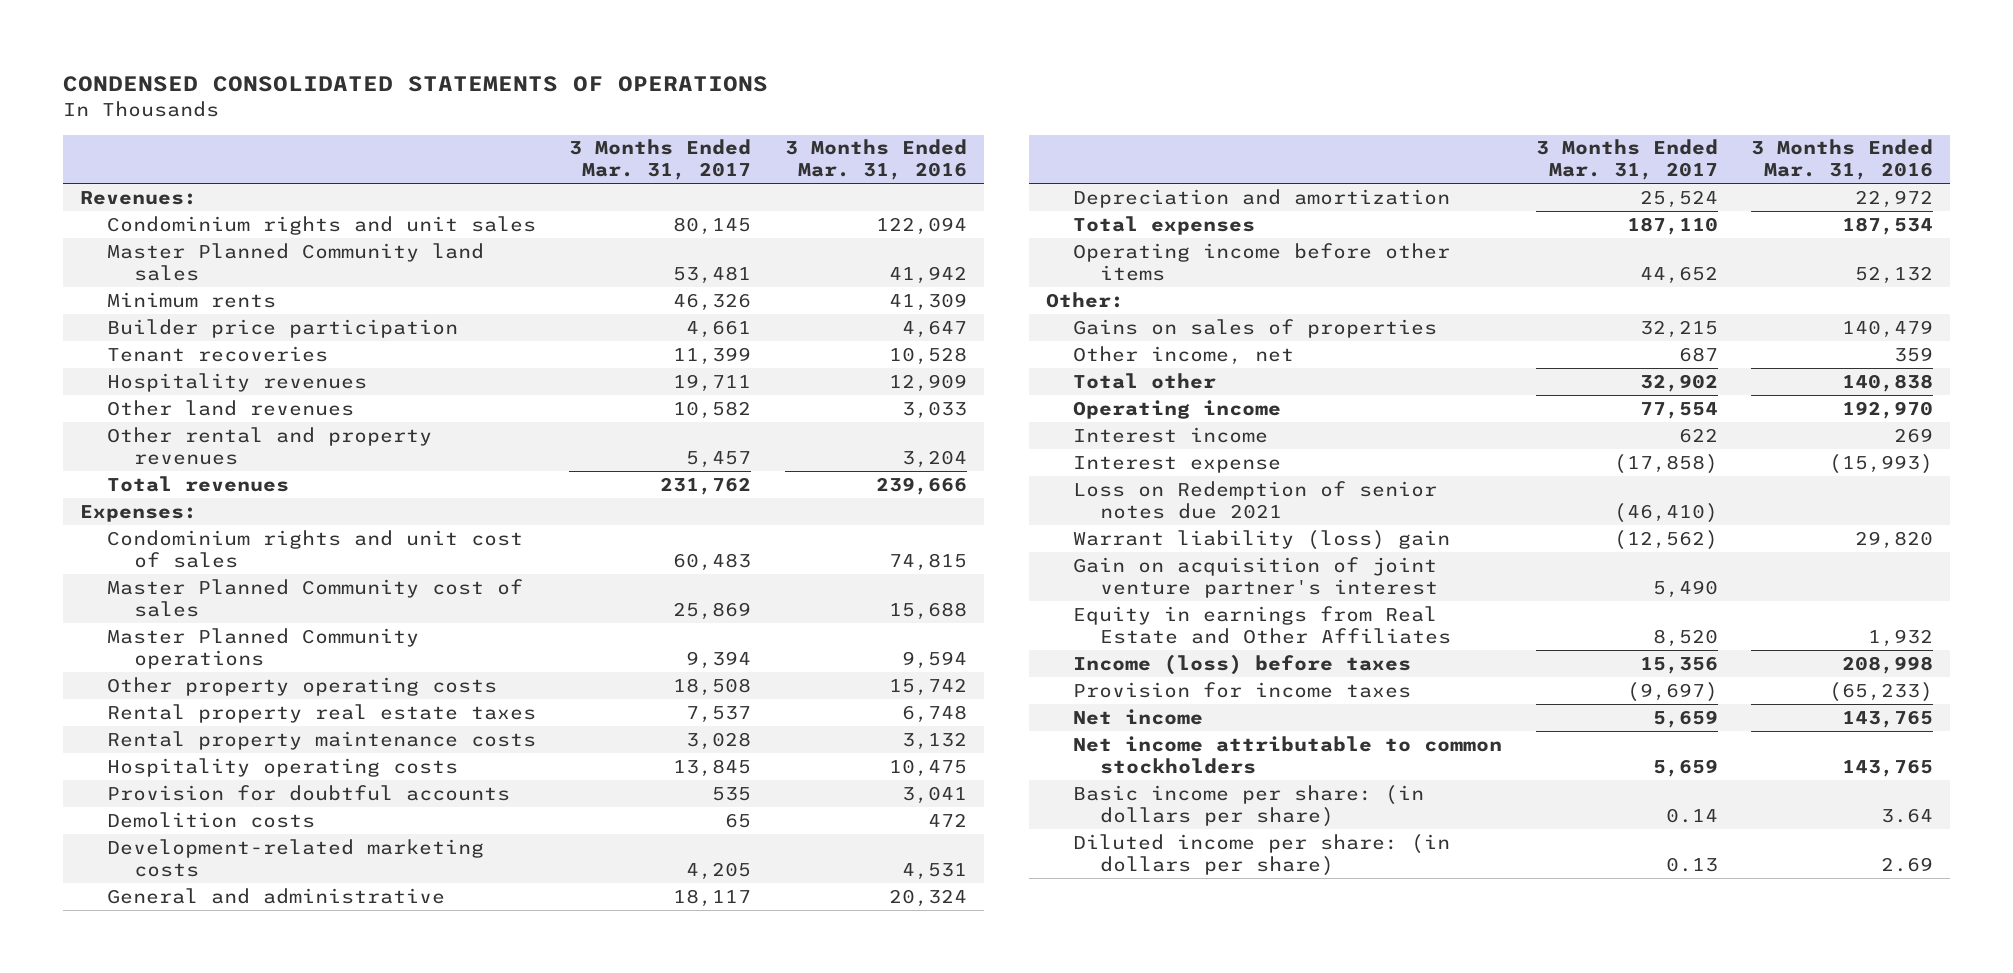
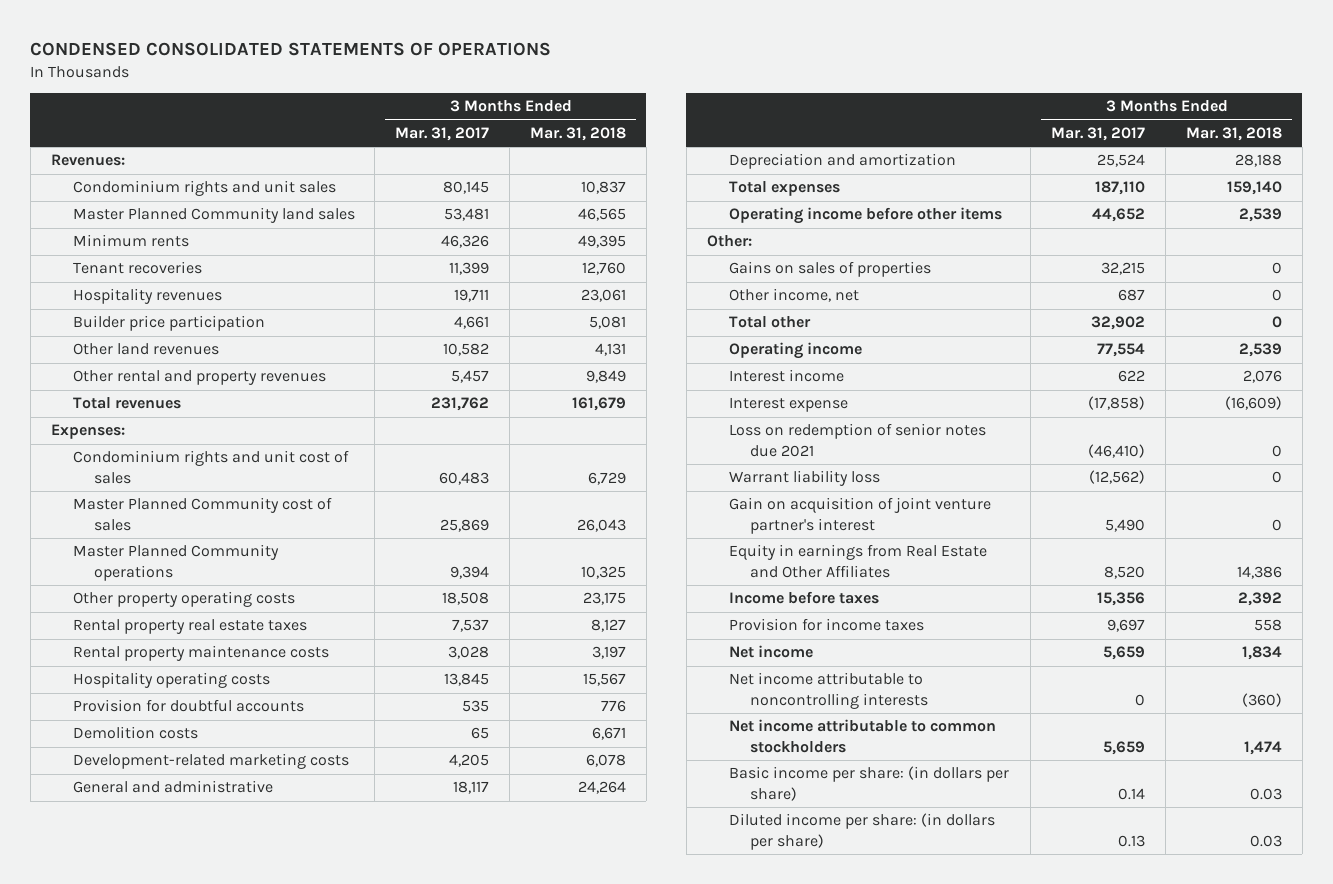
[784,139,967,181] 3 Months Ended Mar. 31, 2016 -> none
none -> [529,126,626,141] Mar. 31, 2018
[106,318,458,338] Builder price participation -> [72,315,265,332] Builder price participation
[1073,480,1438,519] Loss on Redemption of senior notes due 2021 -> [728,423,986,458] Loss on redemption of senior notes due 2021
[1073,529,1451,550] Warrant liability (loss) gain -> [728,470,880,487] Warrant liability loss
[1073,653,1412,675] Income (loss) before taxes -> [728,591,879,605] Income before taxes
[1626,681,1718,702] (9,697) -> [1107,619,1146,633] 9,697
none -> [728,672,929,710] Net income attributable to noncontrolling interests

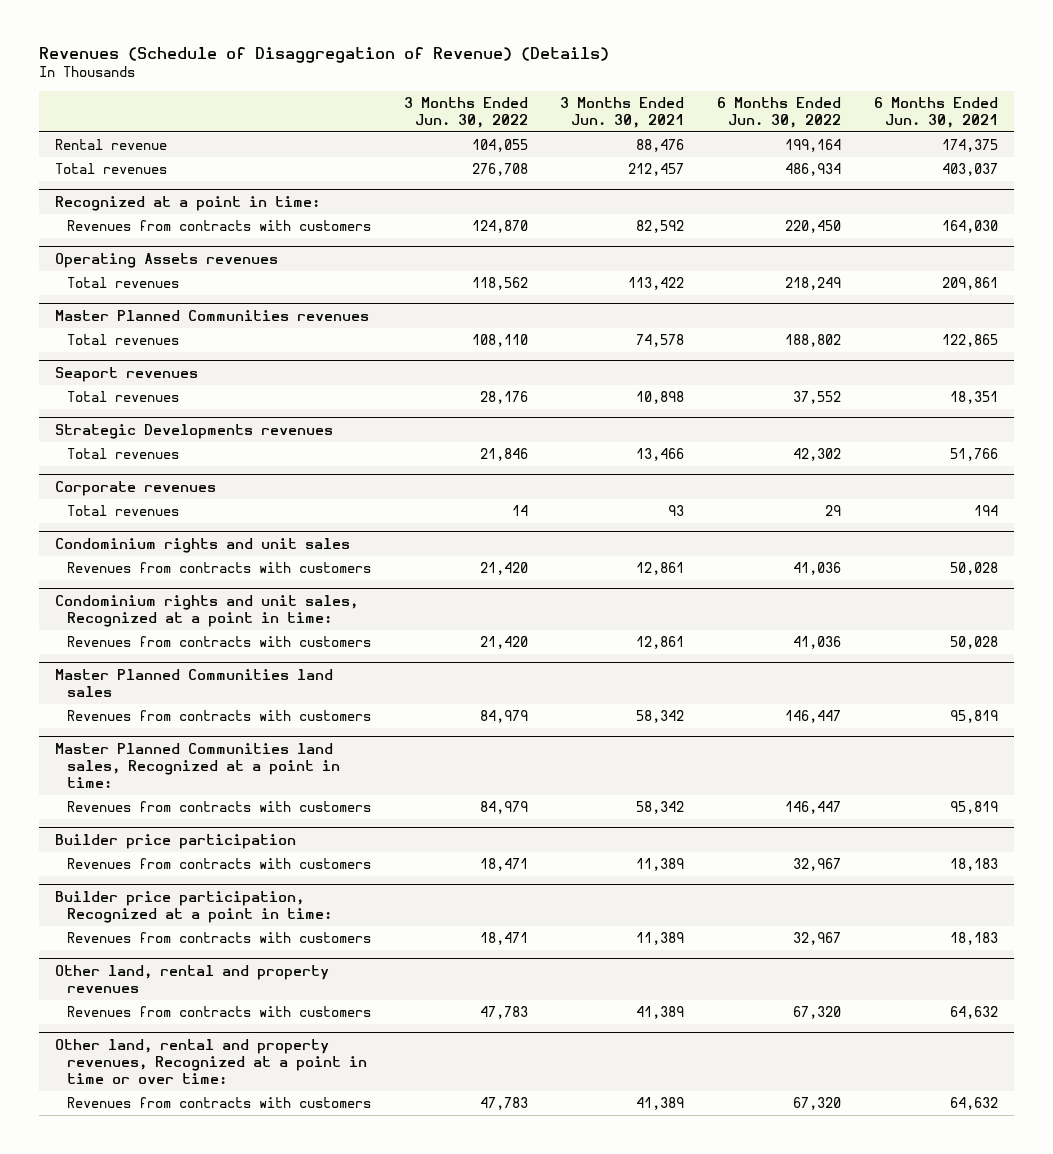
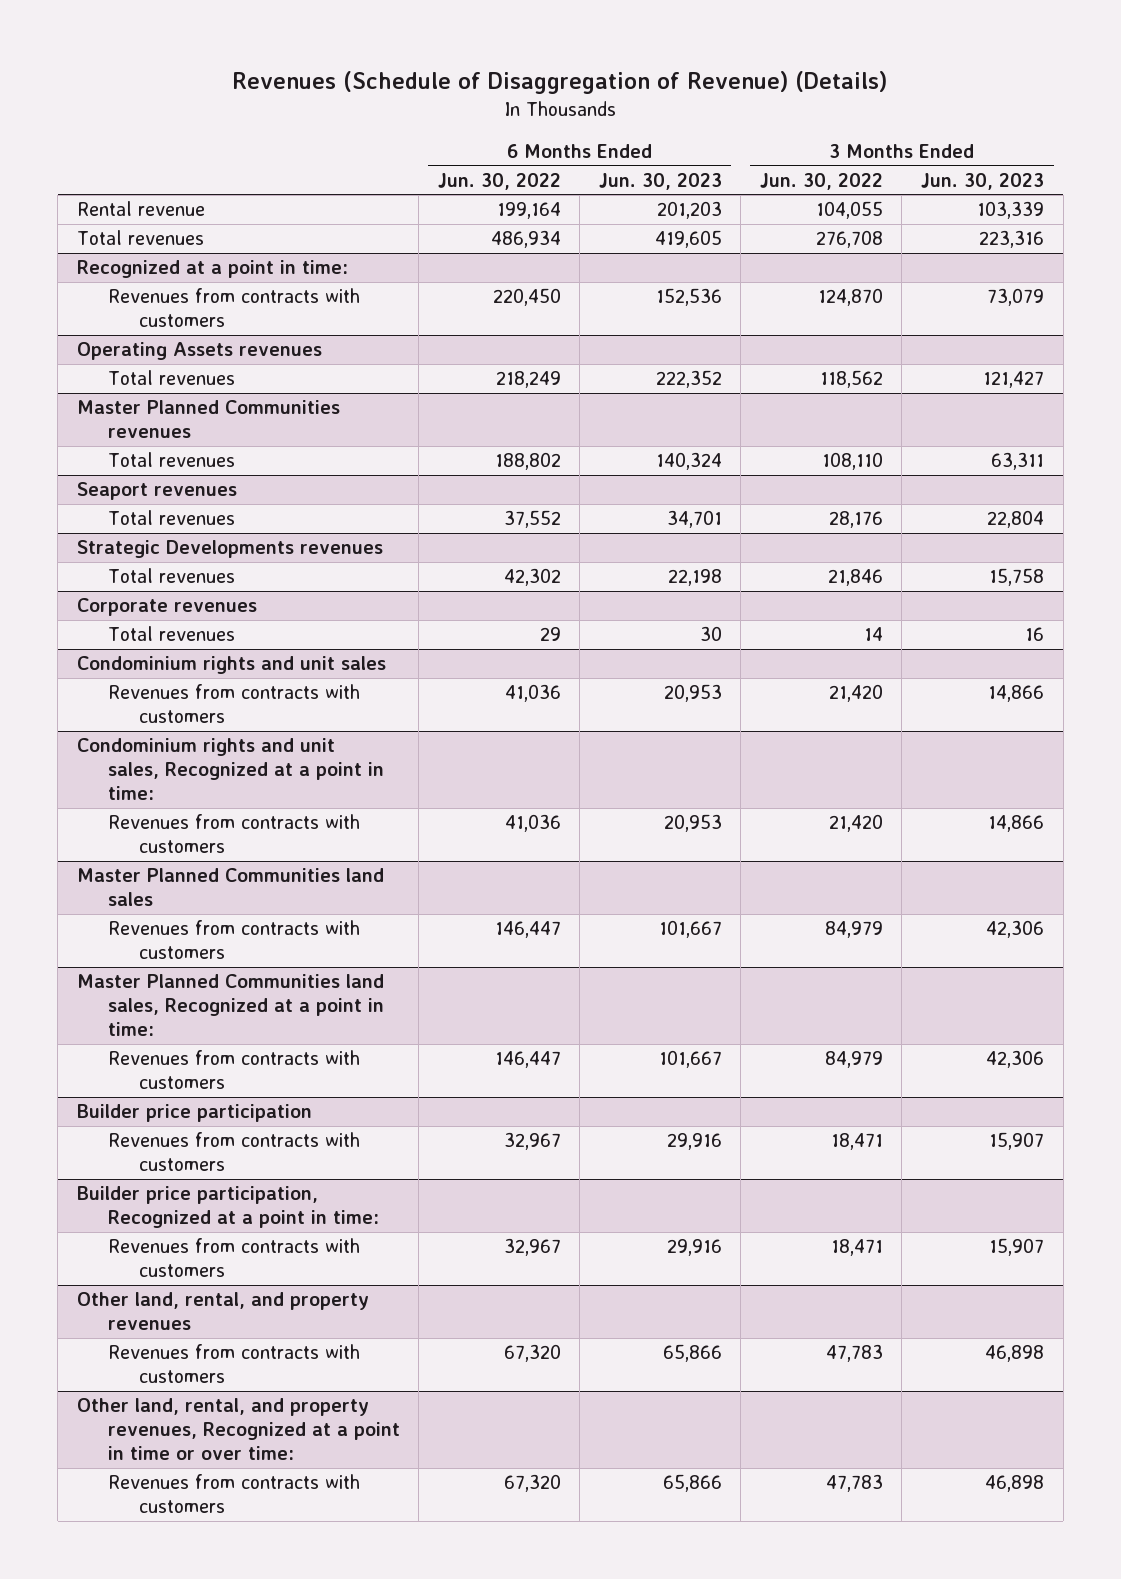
[560,96,685,128] 3 Months Ended Jun. 30, 2021 -> none
[873,96,998,128] 6 Months Ended Jun. 30, 2021 -> none
none -> [598,172,722,190] Jun. 30, 2023
none -> [920,172,1044,190] Jun. 30, 2023
[55,964,330,993] Other land, rental and property revenues -> [76,1292,369,1331] Other land, rental, and property revenues
[55,1038,368,1084] Other land, rental and property revenues, Recognized at a point in time or over time: -> [76,1398,400,1461] Other land, rental, and property revenues, Recognized at a point in time or over time:

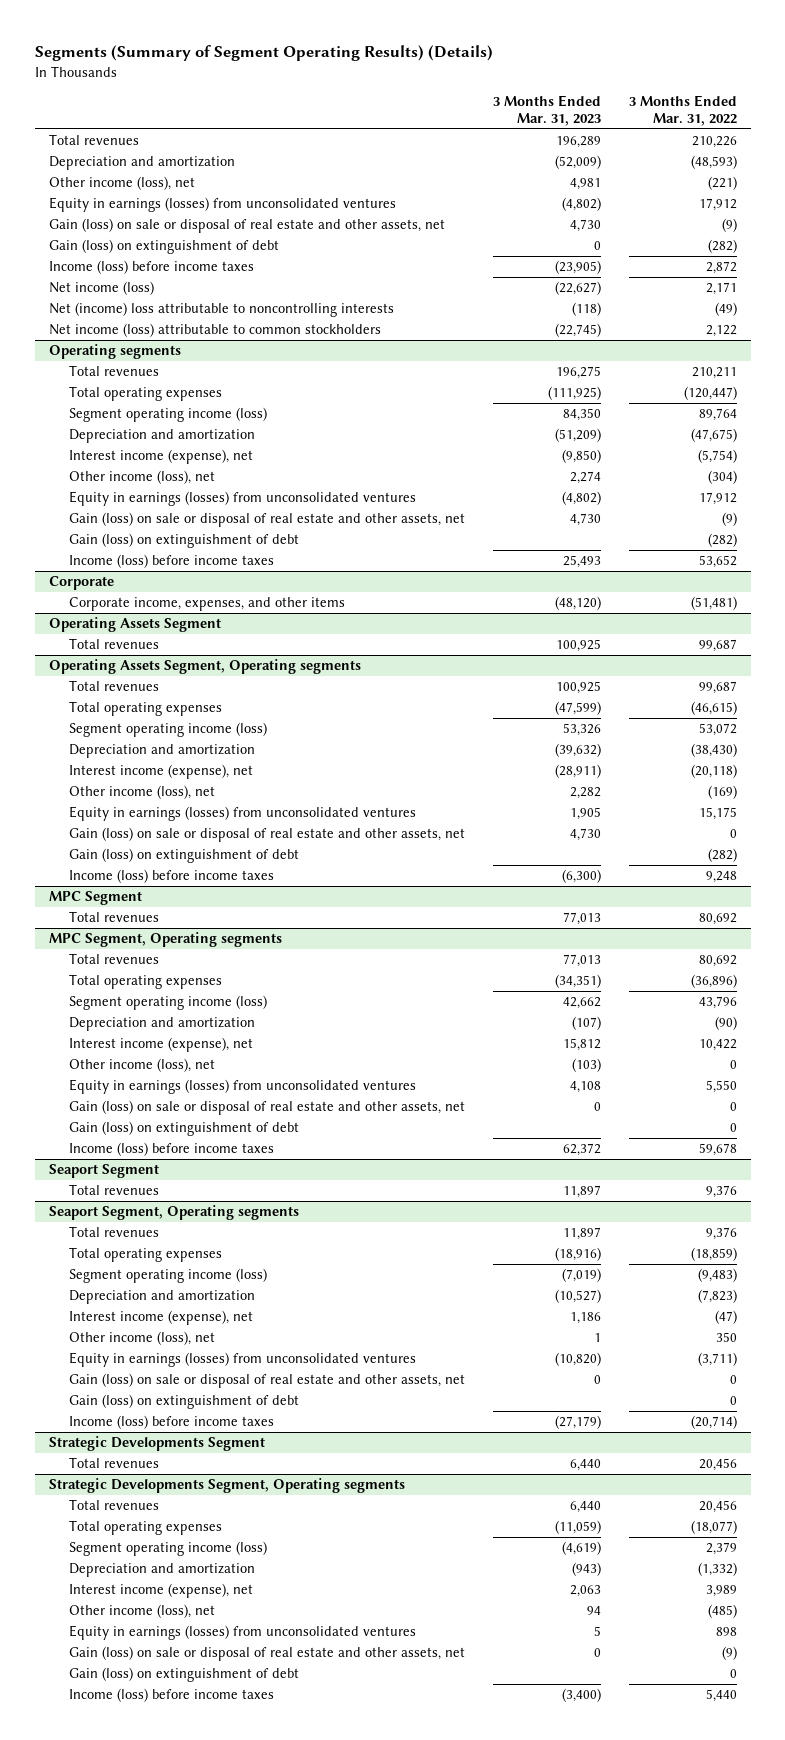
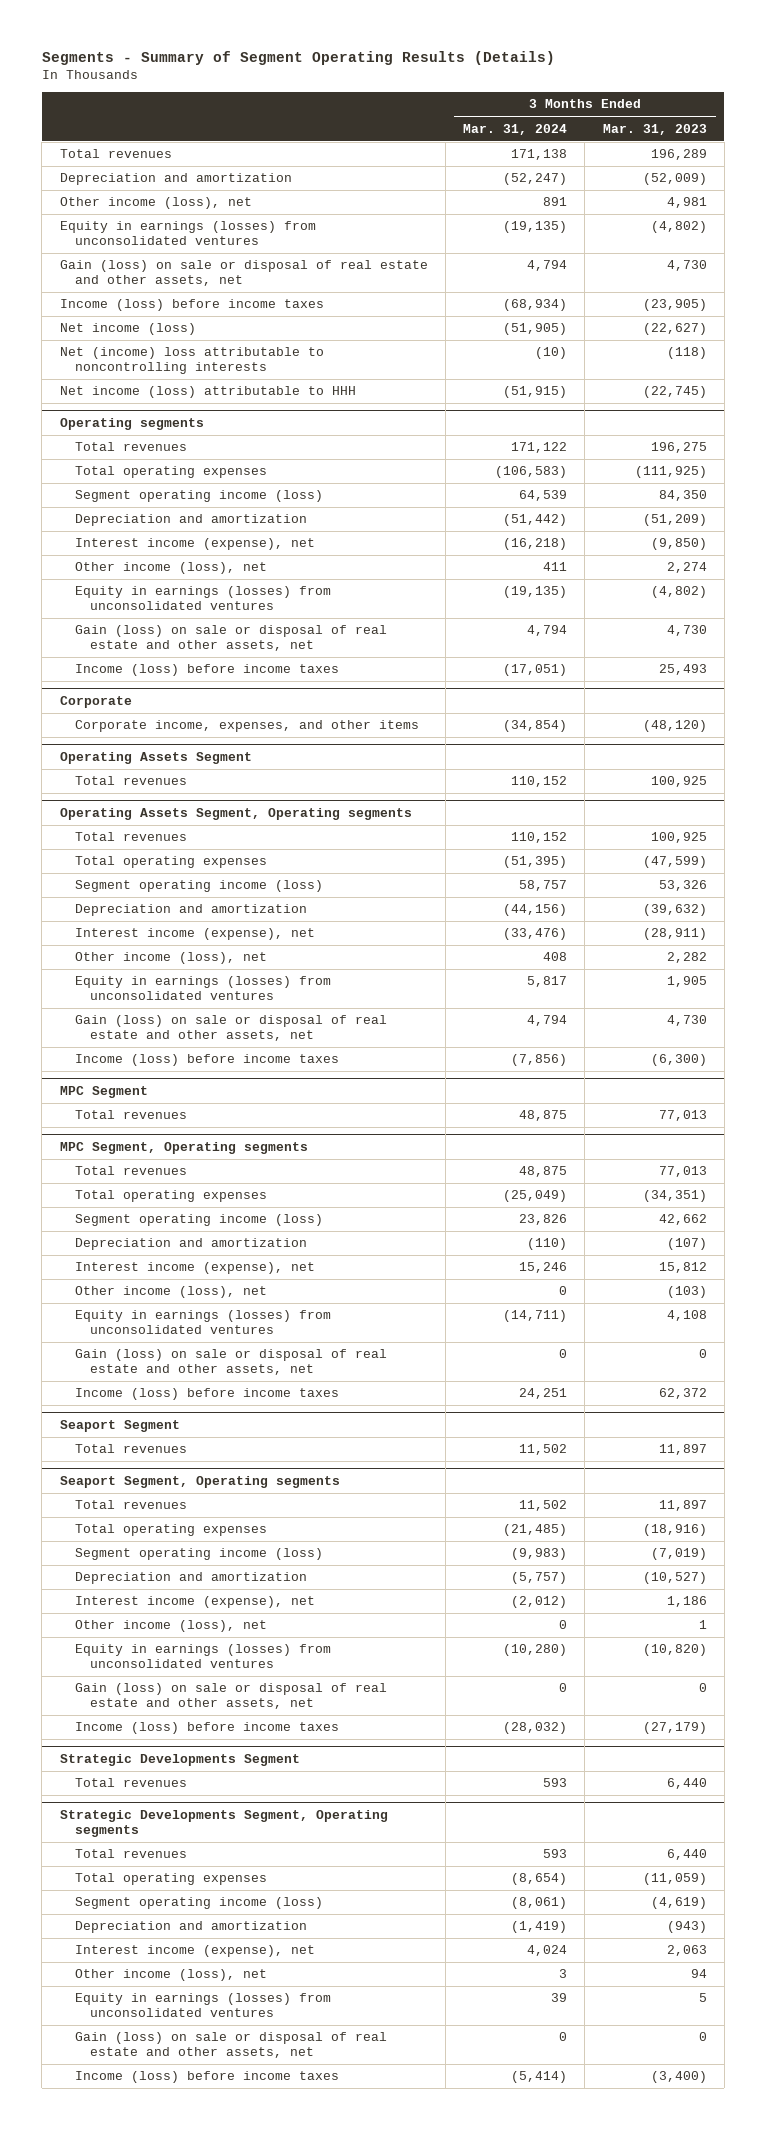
[34,45,493,62] Segments (Summary of Segment Operating Results) (Details) -> [41,50,555,65] Segments - Summary of Segment Operating Results (Details)
[628,95,737,126] 3 Months Ended Mar. 31, 2022 -> none
none -> [463,123,568,135] Mar. 31, 2024
[48,239,279,255] Gain (loss) on extinguishment of debt -> none
[48,323,381,338] Net income (loss) attributable to common stockholders -> [59,386,356,399] Net income (loss) attributable to HHH
[68,533,299,549] Gain (loss) on extinguishment of debt -> none
[68,848,299,864] Gain (loss) on extinguishment of debt -> none
[68,1121,299,1137] Gain (loss) on extinguishment of debt -> none
[68,1394,299,1410] Gain (loss) on extinguishment of debt -> none
[68,1667,299,1683] Gain (loss) on extinguishment of debt -> none

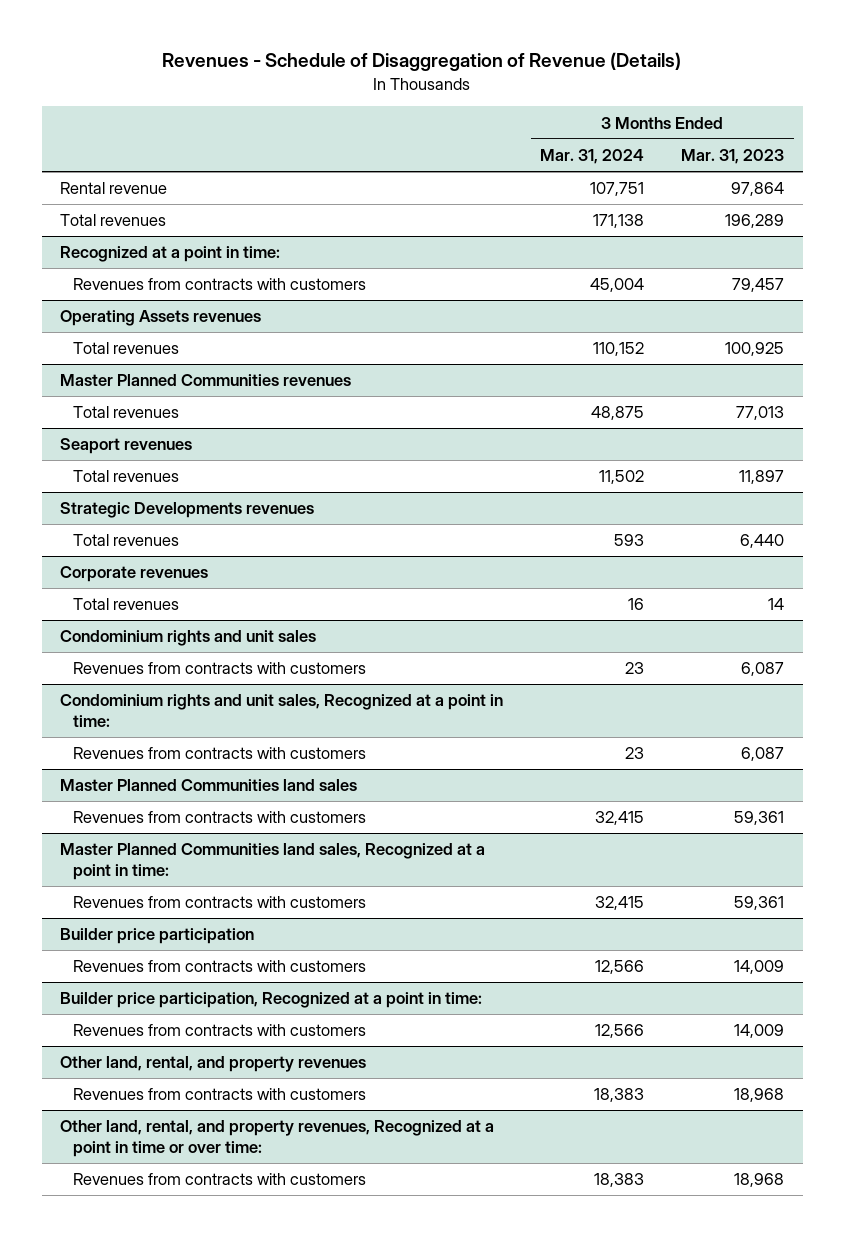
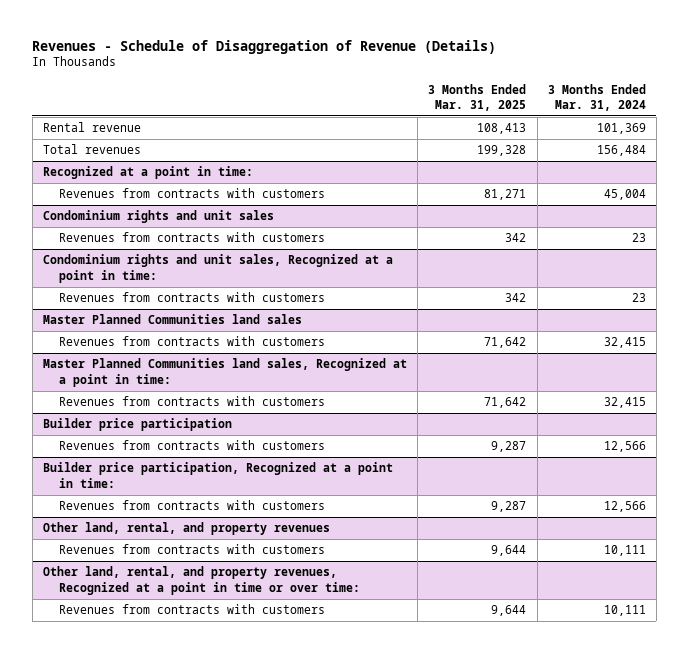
[681,149,785,165] Mar. 31, 2023 -> none
none -> [428,83,527,111] 3 Months Ended Mar. 31, 2025
[590,182,645,197] 107,751 -> [596,123,646,135] 101,369
[593,214,645,229] 171,138 -> [596,145,646,157] 156,484
[60,310,262,327] Operating Assets revenues -> none
[72,342,179,355] Total revenues -> none
[60,374,352,387] Master Planned Communities revenues -> none
[72,406,179,419] Total revenues -> none
[60,438,193,455] Seaport revenues -> none
[72,470,179,483] Total revenues -> none
[60,502,315,519] Strategic Developments revenues -> none
[72,534,179,547] Total revenues -> none
[60,566,209,583] Corporate revenues -> none
[72,598,179,611] Total revenues -> none
[594,1088,645,1103] 18,383 -> [603,545,646,557] 10,111
[594,1173,645,1188] 18,383 -> [603,605,646,617] 10,111

